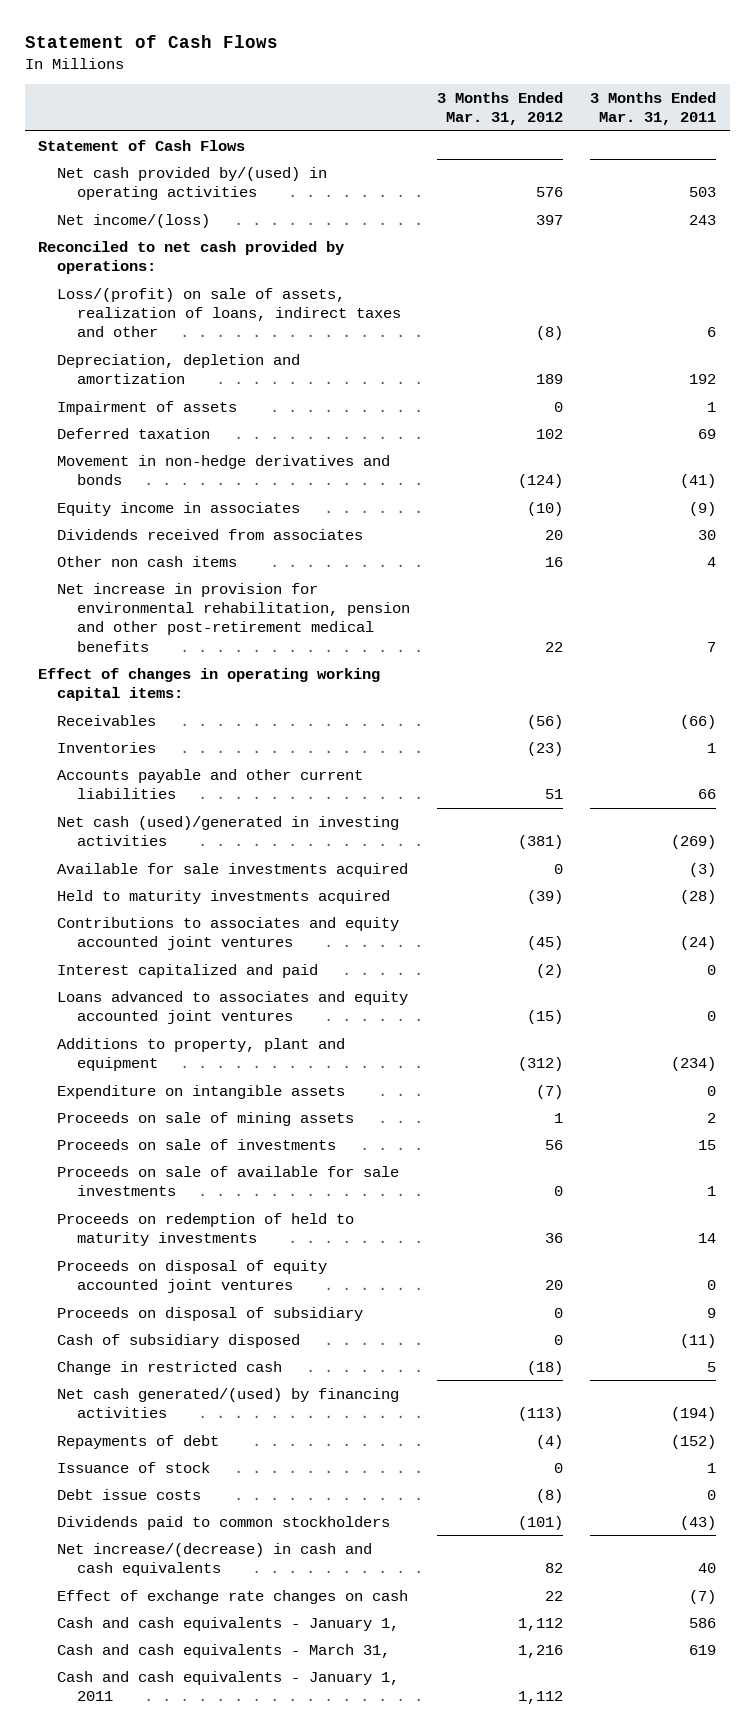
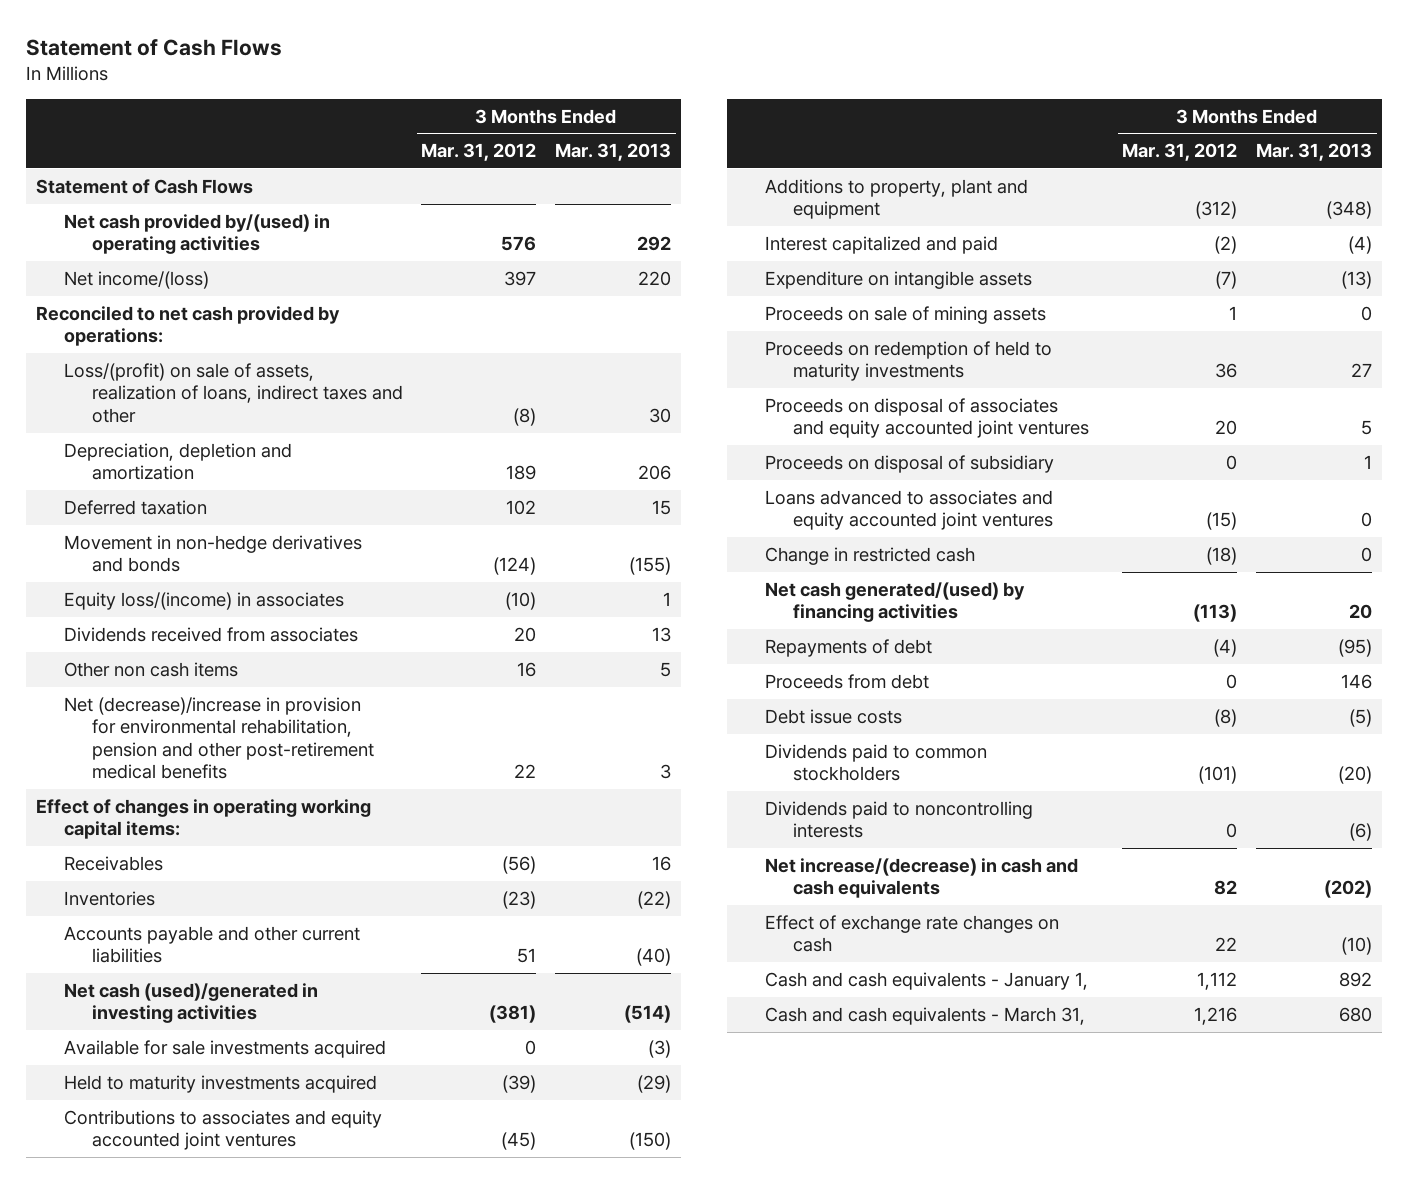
[590,91,717,126] 3 Months Ended Mar. 31, 2011 -> none
none -> [555,143,672,162] Mar. 31, 2013
[57,400,238,415] Impairment of assets -> none
[57,501,301,516] Equity income in associates -> [63,591,344,610] Equity loss/(income) in associates
[57,582,410,652] Net increase in provision for environmental rehabilitation, pension and other post-retirement medical benefits -> [63,696,374,780] Net (decrease)/increase in provision for environmental rehabilitation, pension and other post-retirement medical benefits
[57,963,319,978] Interest capitalized and paid -> [764,235,998,254] Interest capitalized and paid
[57,1138,337,1150] Proceeds on sale of investments -> none
[57,1165,400,1196] Proceeds on sale of available for sale investments -> none
[57,1259,328,1293] Proceeds on disposal of equity accounted joint ventures -> [764,397,1089,439] Proceeds on disposal of associates and equity accounted joint ventures
[57,1333,301,1348] Cash of subsidiary disposed -> none
[57,990,409,1024] Loans advanced to associates and equity accounted joint ventures -> [764,489,1053,531] Loans advanced to associates and equity accounted joint ventures
[57,1461,211,1473] Issuance of stock -> none
none -> [764,673,929,689] Proceeds from debt
none -> [764,800,1033,839] Dividends paid to noncontrolling interests
[57,1670,400,1701] Cash and cash equivalents - January 1, 2011 -> none

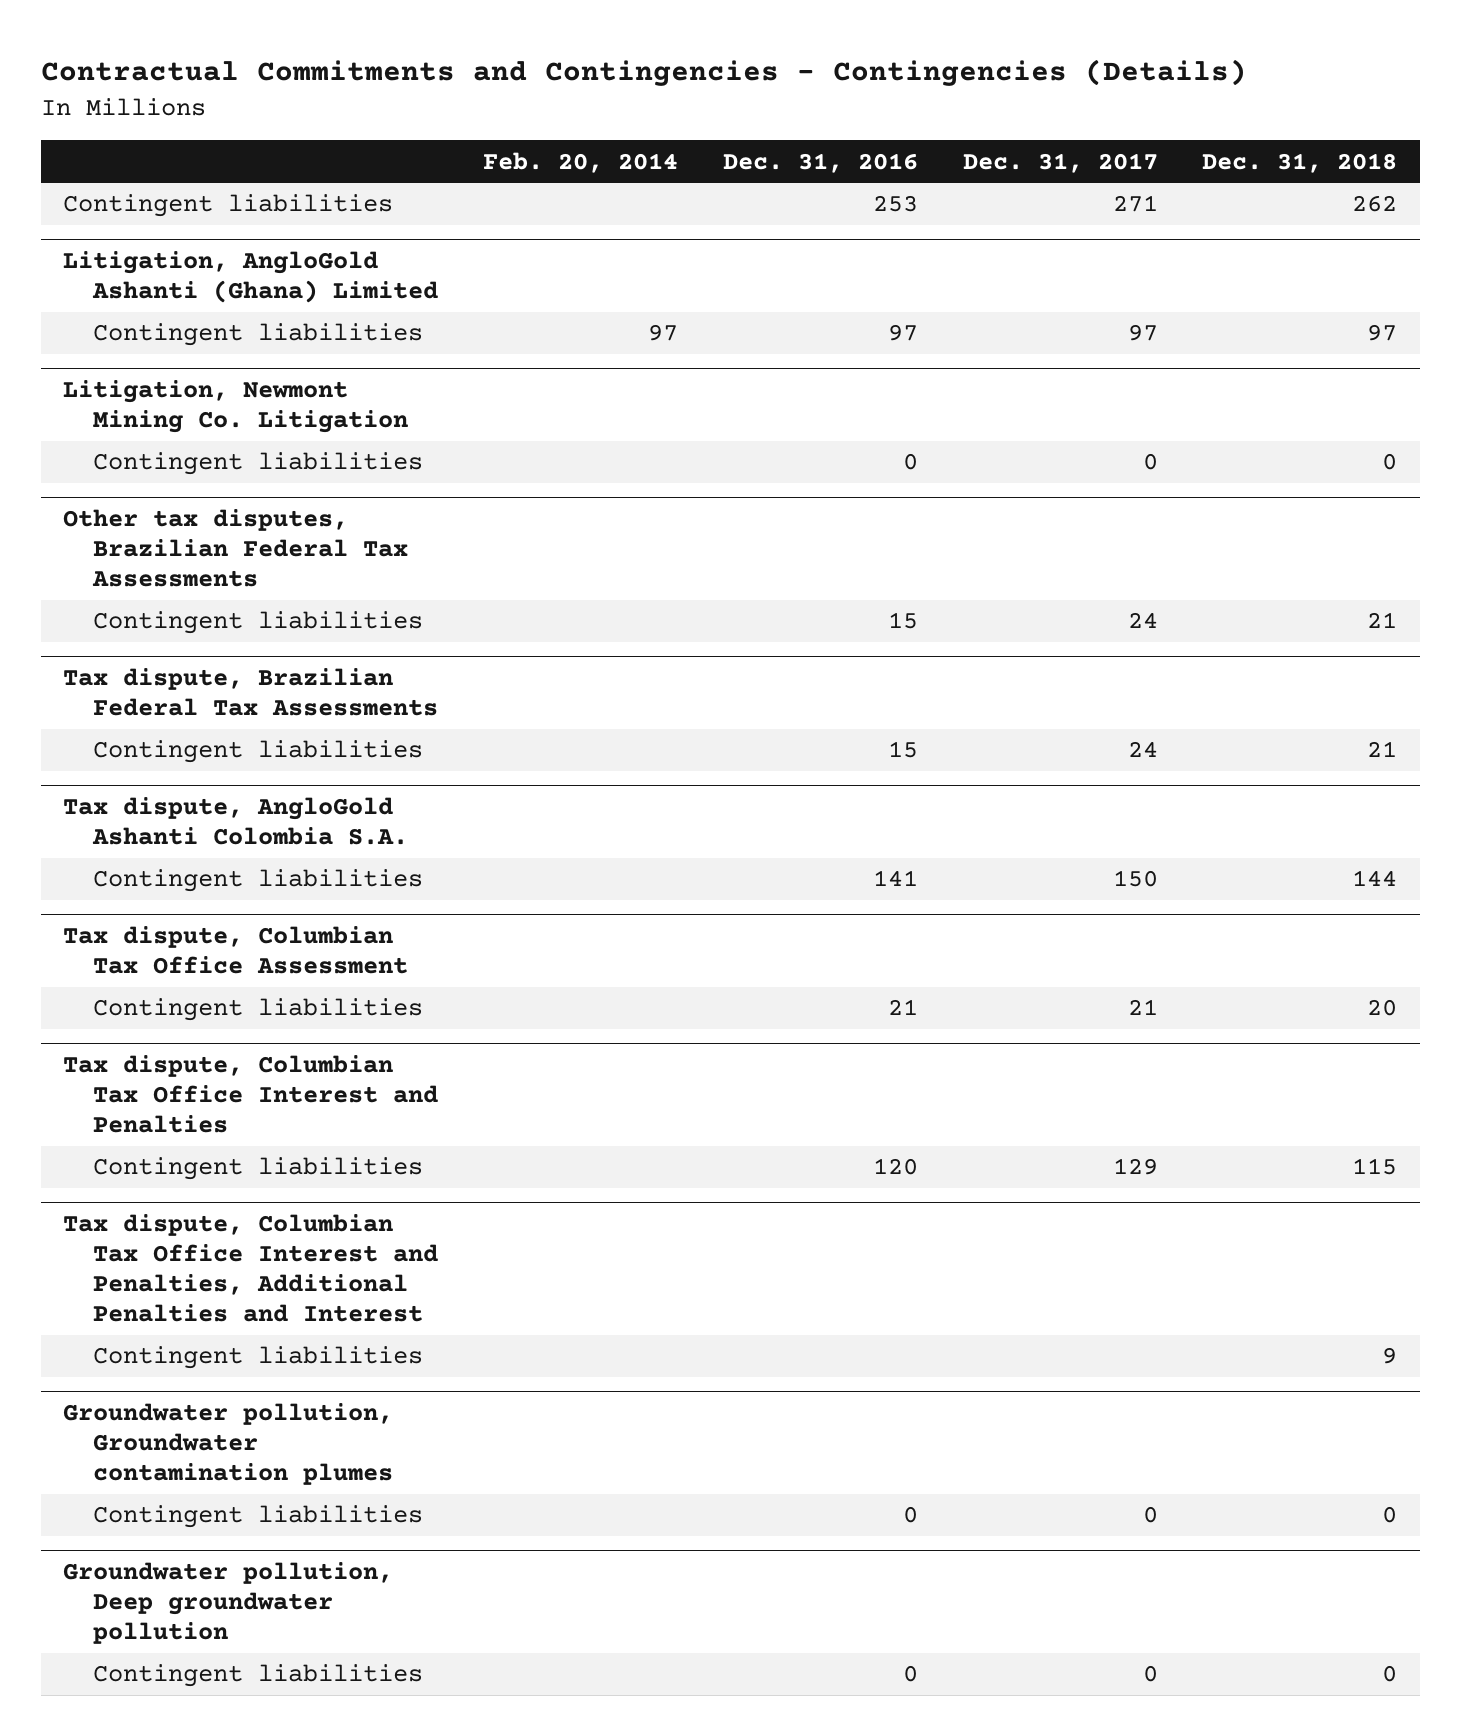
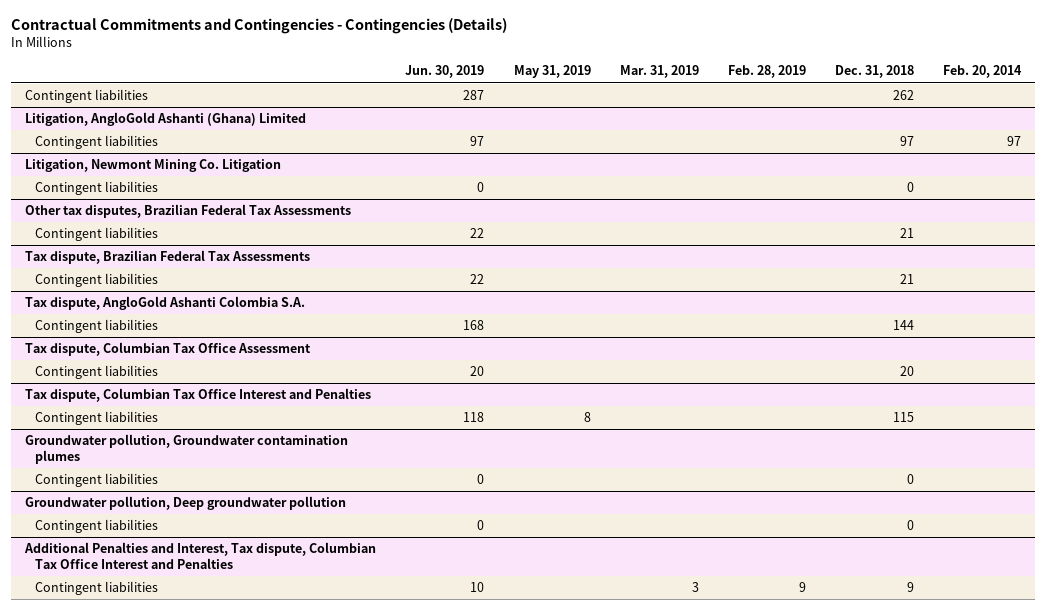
[722,152,918,173] Dec. 31, 2016 -> none
[962,152,1158,173] Dec. 31, 2017 -> none
none -> [405,65,485,79] Jun. 30, 2019
none -> [513,65,591,79] May 31, 2019
none -> [619,65,699,79] Mar. 31, 2019
none -> [727,65,806,79] Feb. 28, 2019
[63,1214,438,1323] Tax dispute, Columbian Tax Office Interest and Penalties, Additional Penalties and Interest -> none
[92,1346,423,1370] Contingent liabilities -> none
none -> [24,542,377,569] Additional Penalties and Interest, Tax dispute, Columbian Tax Office Interest and Penalties
none -> [34,581,158,596] Contingent liabilities

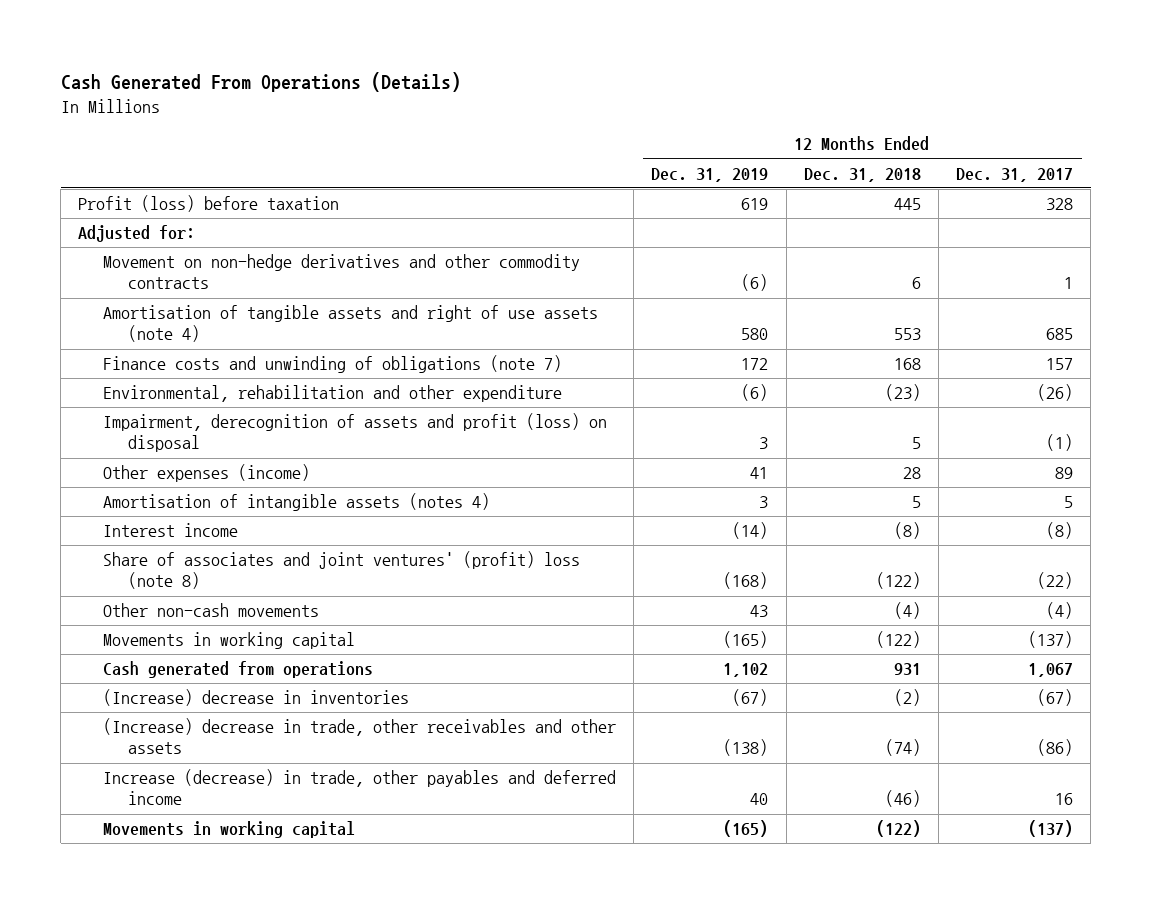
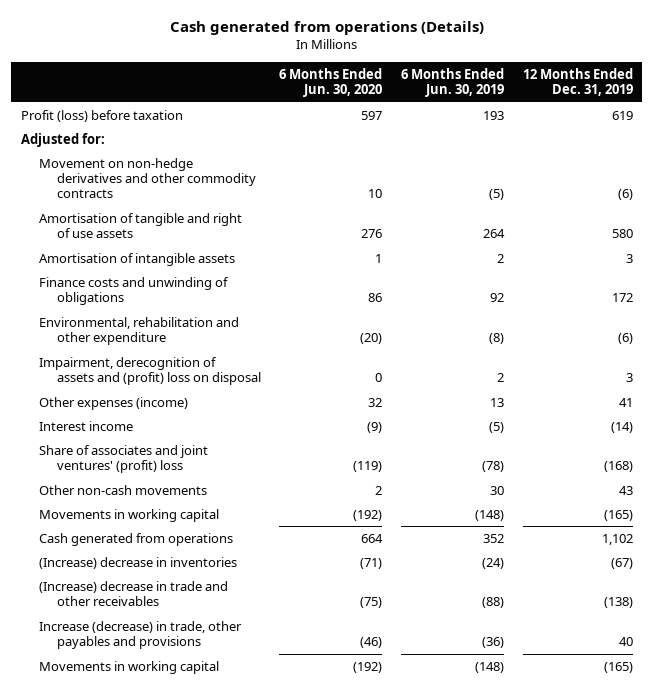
[60,71,461,92] Cash Generated From Operations (Details) -> [169,20,484,35] Cash generated from operations (Details)
[803,167,921,182] Dec. 31, 2018 -> none
[955,167,1073,182] Dec. 31, 2017 -> none
none -> [279,67,383,98] 6 Months Ended Jun. 30, 2020
none -> [401,67,505,98] 6 Months Ended Jun. 30, 2019
[103,305,599,343] Amortisation of tangible assets and right of use assets (note 4) -> [38,212,242,239] Amortisation of tangible and right of use assets
none -> [38,252,235,266] Amortisation of intangible assets
[103,355,563,374] Finance costs and unwinding of obligations (note 7) -> [38,276,229,306] Finance costs and unwinding of obligations
[103,413,608,453] Impairment, derecognition of assets and profit (loss) on disposal -> [38,356,261,386] Impairment, derecognition of assets and (profit) loss on disposal
[103,493,491,512] Amortisation of intangible assets (notes 4) -> none
[103,551,581,590] Share of associates and joint ventures' (profit) loss (note 8) -> [38,444,208,474] Share of associates and joint ventures' (profit) loss
[103,718,617,755] (Increase) decrease in trade, other receivables and other assets -> [38,580,228,607] (Increase) decrease in trade and other receivables
[103,769,617,806] Increase (decrease) in trade, other payables and deferred income -> [38,620,242,650] Increase (decrease) in trade, other payables and provisions

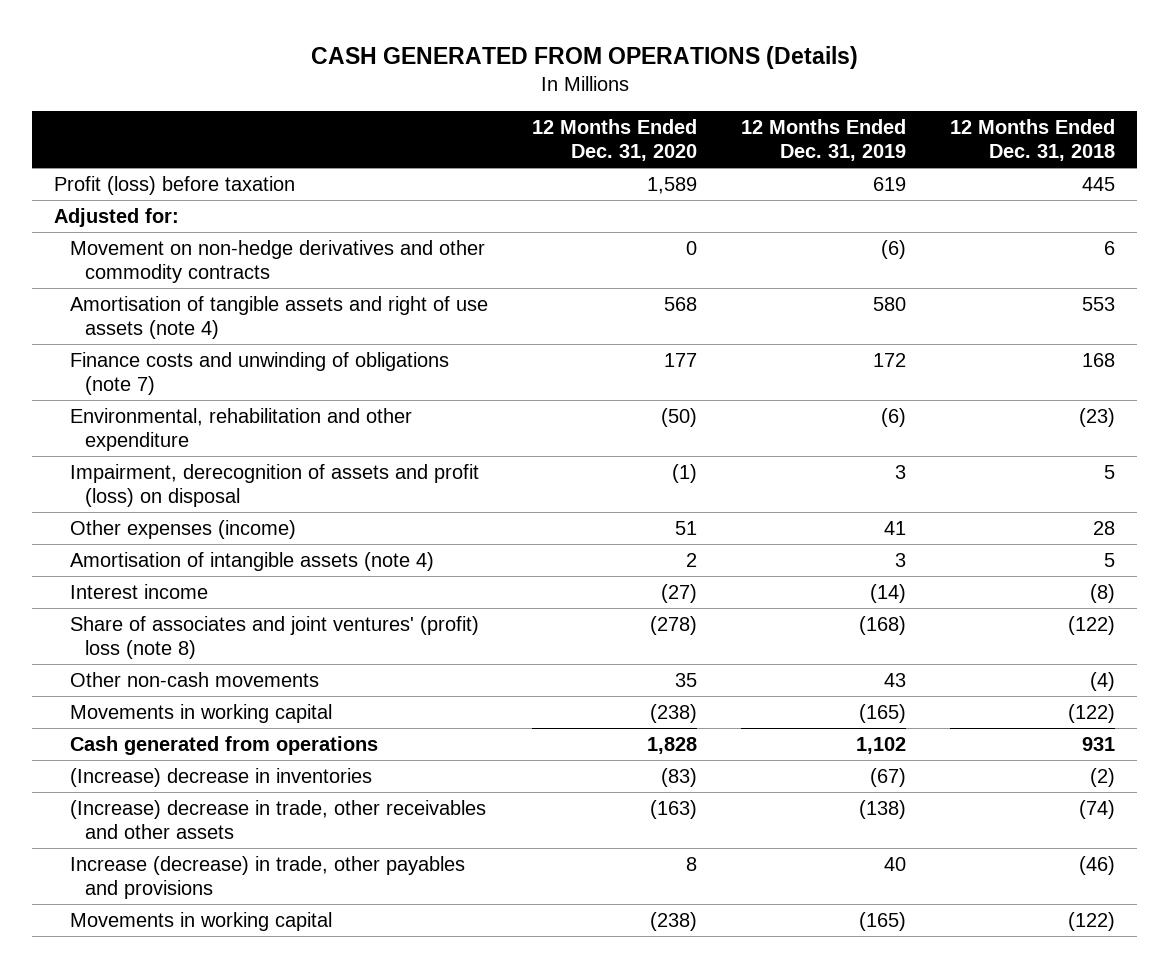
[169,20,484,35] Cash generated from operations (Details) -> [310,45,858,69] CASH GENERATED FROM OPERATIONS (Details)
[279,67,383,98] 6 Months Ended Jun. 30, 2020 -> none
[401,67,505,98] 6 Months Ended Jun. 30, 2019 -> none
none -> [531,118,697,162] 12 Months Ended Dec. 31, 2020
none -> [950,118,1116,162] 12 Months Ended Dec. 31, 2018
[38,252,235,266] Amortisation of intangible assets -> none
[38,212,242,239] Amortisation of tangible and right of use assets -> [69,295,488,340] Amortisation of tangible assets and right of use assets (note 4)
[38,276,229,306] Finance costs and unwinding of obligations -> [69,351,449,396] Finance costs and unwinding of obligations (note 7)
[38,356,261,386] Impairment, derecognition of assets and (profit) loss on disposal -> [69,463,479,508] Impairment, derecognition of assets and profit (loss) on disposal
none -> [69,551,434,571] Amortisation of intangible assets (note 4)
[38,444,208,474] Share of associates and joint ventures' (profit) loss -> [69,615,479,660] Share of associates and joint ventures' (profit) loss (note 8)
[38,580,228,607] (Increase) decrease in trade and other receivables -> [69,799,486,840] (Increase) decrease in trade, other receivables and other assets

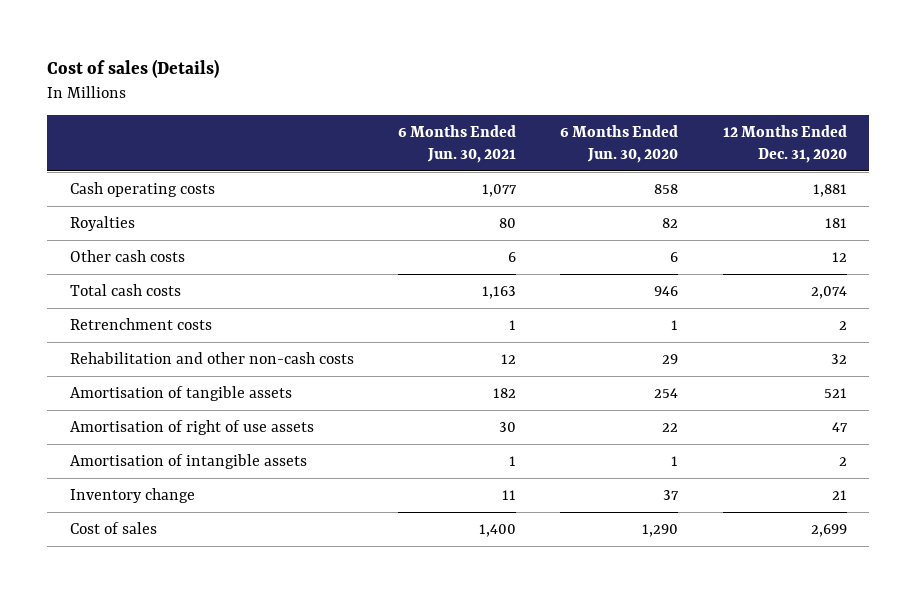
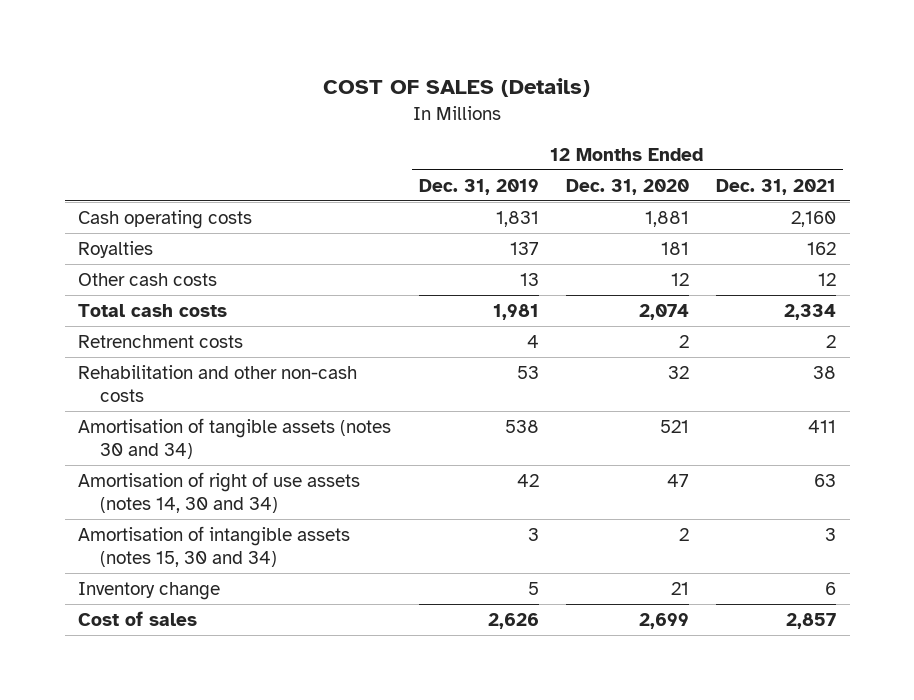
[47,59,220,79] Cost of sales (Details) -> [323,78,591,98] COST OF SALES (Details)
[398,125,517,163] 6 Months Ended Jun. 30, 2021 -> none
[560,125,679,163] 6 Months Ended Jun. 30, 2020 -> none
none -> [418,178,539,195] Dec. 31, 2019
none -> [716,178,837,195] Dec. 31, 2021
[69,385,292,401] Amortisation of tangible assets -> [78,418,392,460] Amortisation of tangible assets (notes 30 and 34)
[69,419,314,435] Amortisation of right of use assets -> [78,472,361,514] Amortisation of right of use assets (notes 14, 30 and 34)
[69,453,307,469] Amortisation of intangible assets -> [78,526,351,568] Amortisation of intangible assets (notes 15, 30 and 34)

